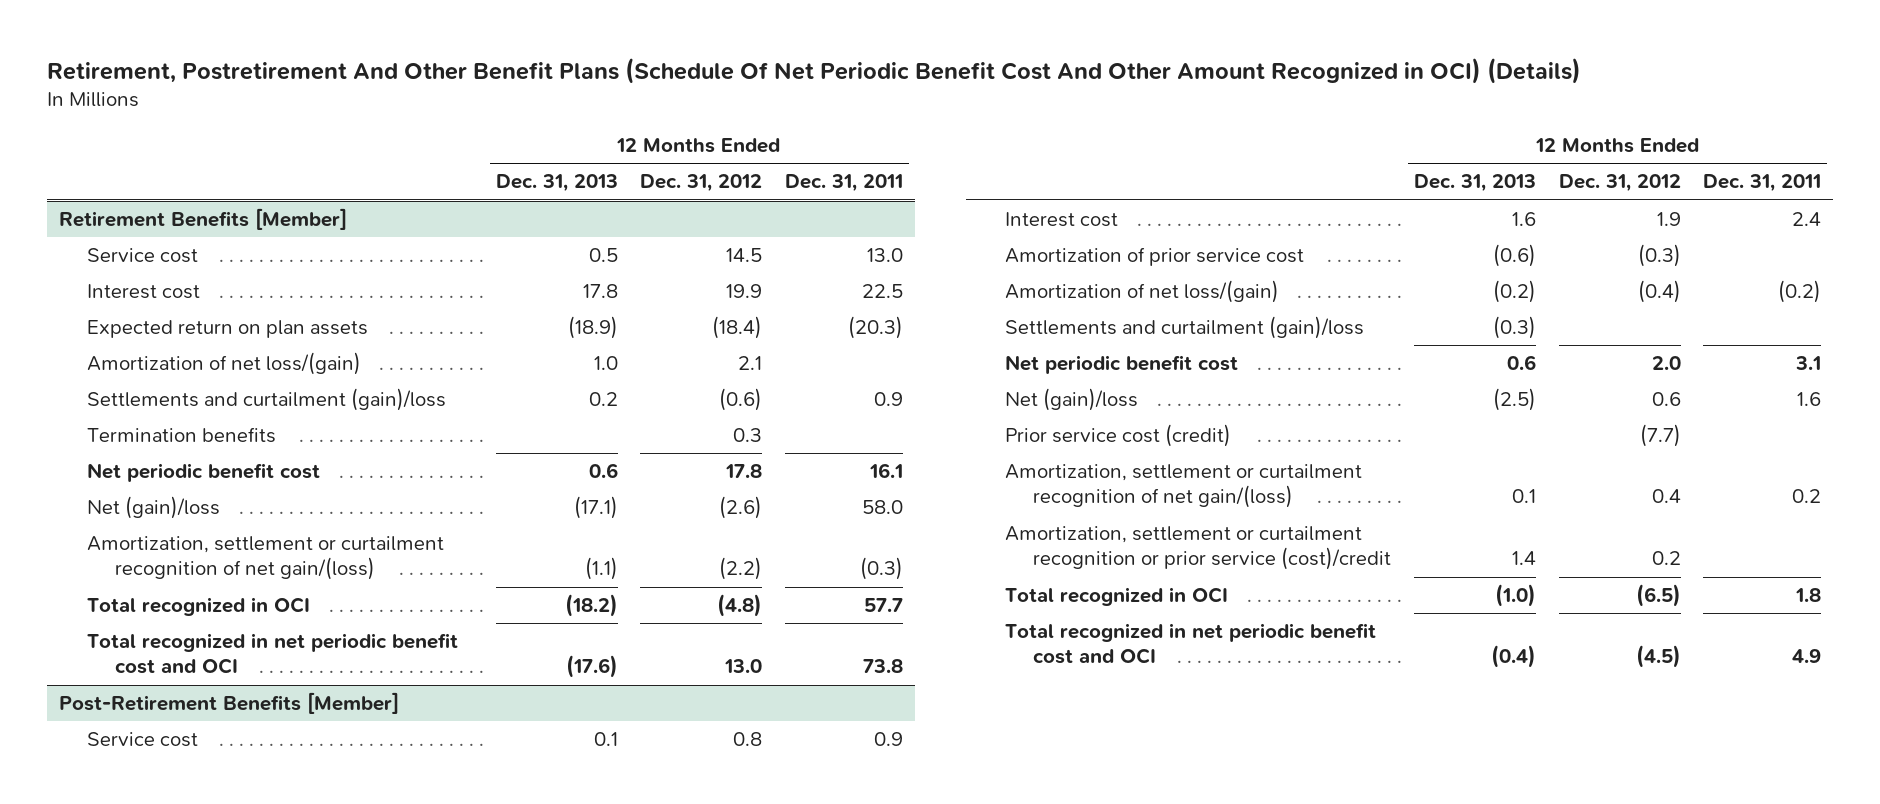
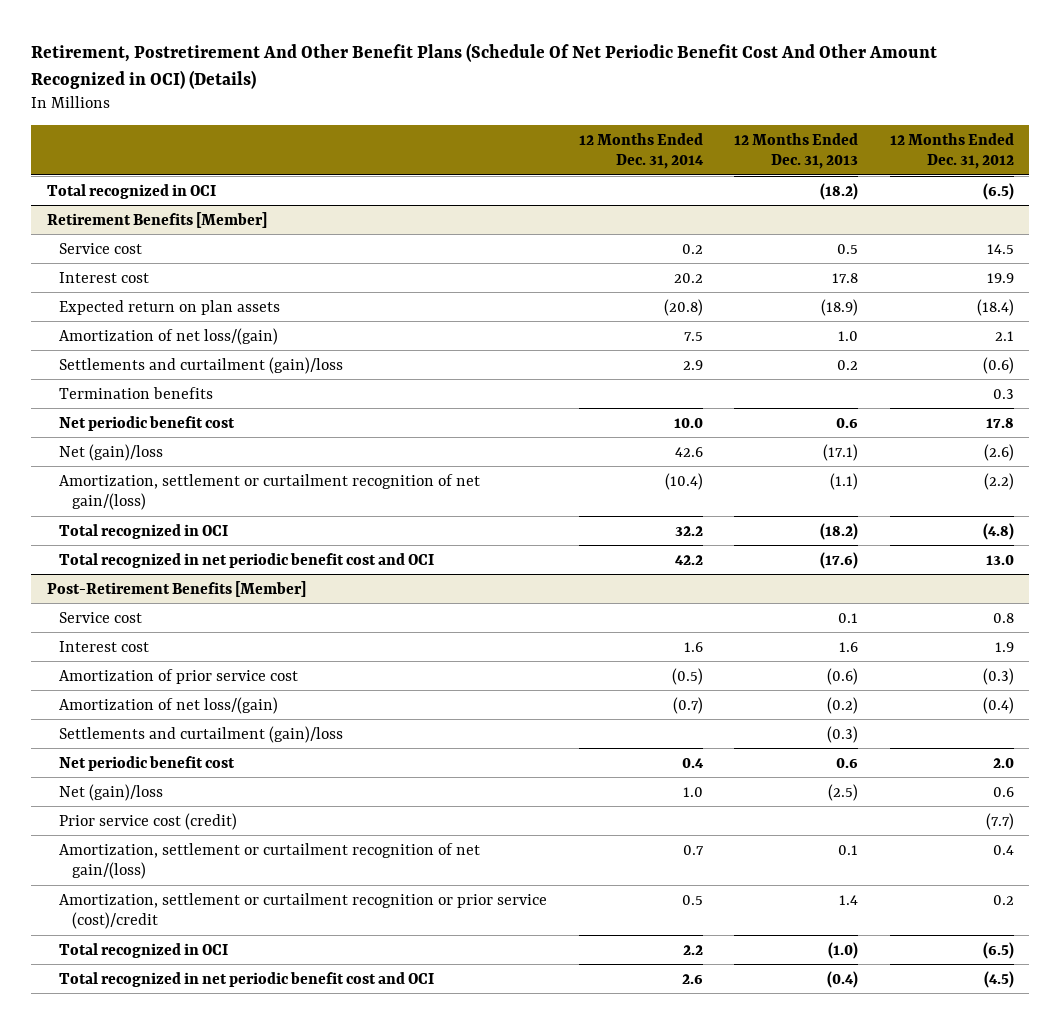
[785,174,904,193] Dec. 31, 2011 -> none
none -> [578,132,704,170] 12 Months Ended Dec. 31, 2014
none -> [46,183,216,199] Total recognized in OCI

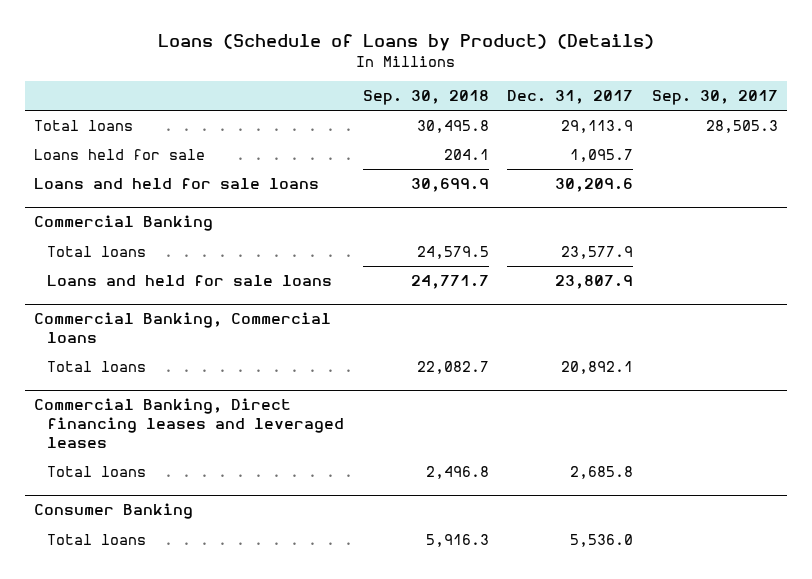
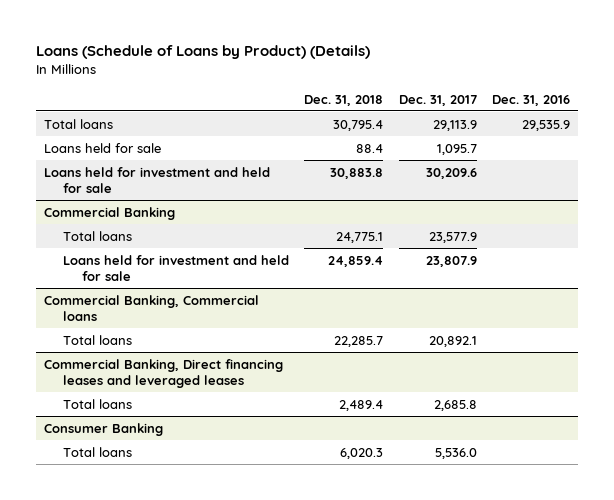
[362,90,489,106] Sep. 30, 2018 -> none
[651,90,778,106] Sep. 30, 2017 -> none
none -> [304,94,384,106] Dec. 31, 2018
none -> [492,94,571,106] Dec. 31, 2016
[34,178,320,190] Loans and held for sale loans -> [43,166,270,193] Loans held for investment and held for sale
[46,275,332,287] Loans and held for sale loans -> [63,254,290,281] Loans held for investment and held for sale

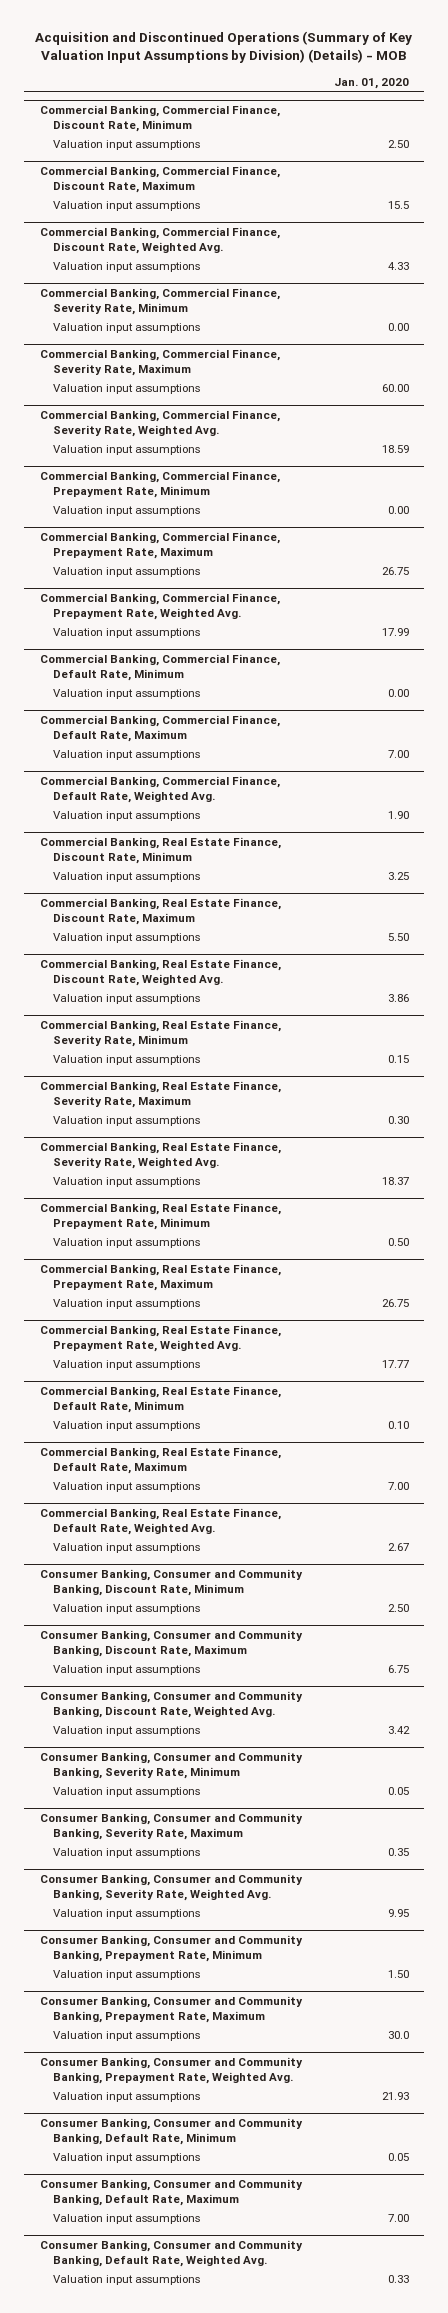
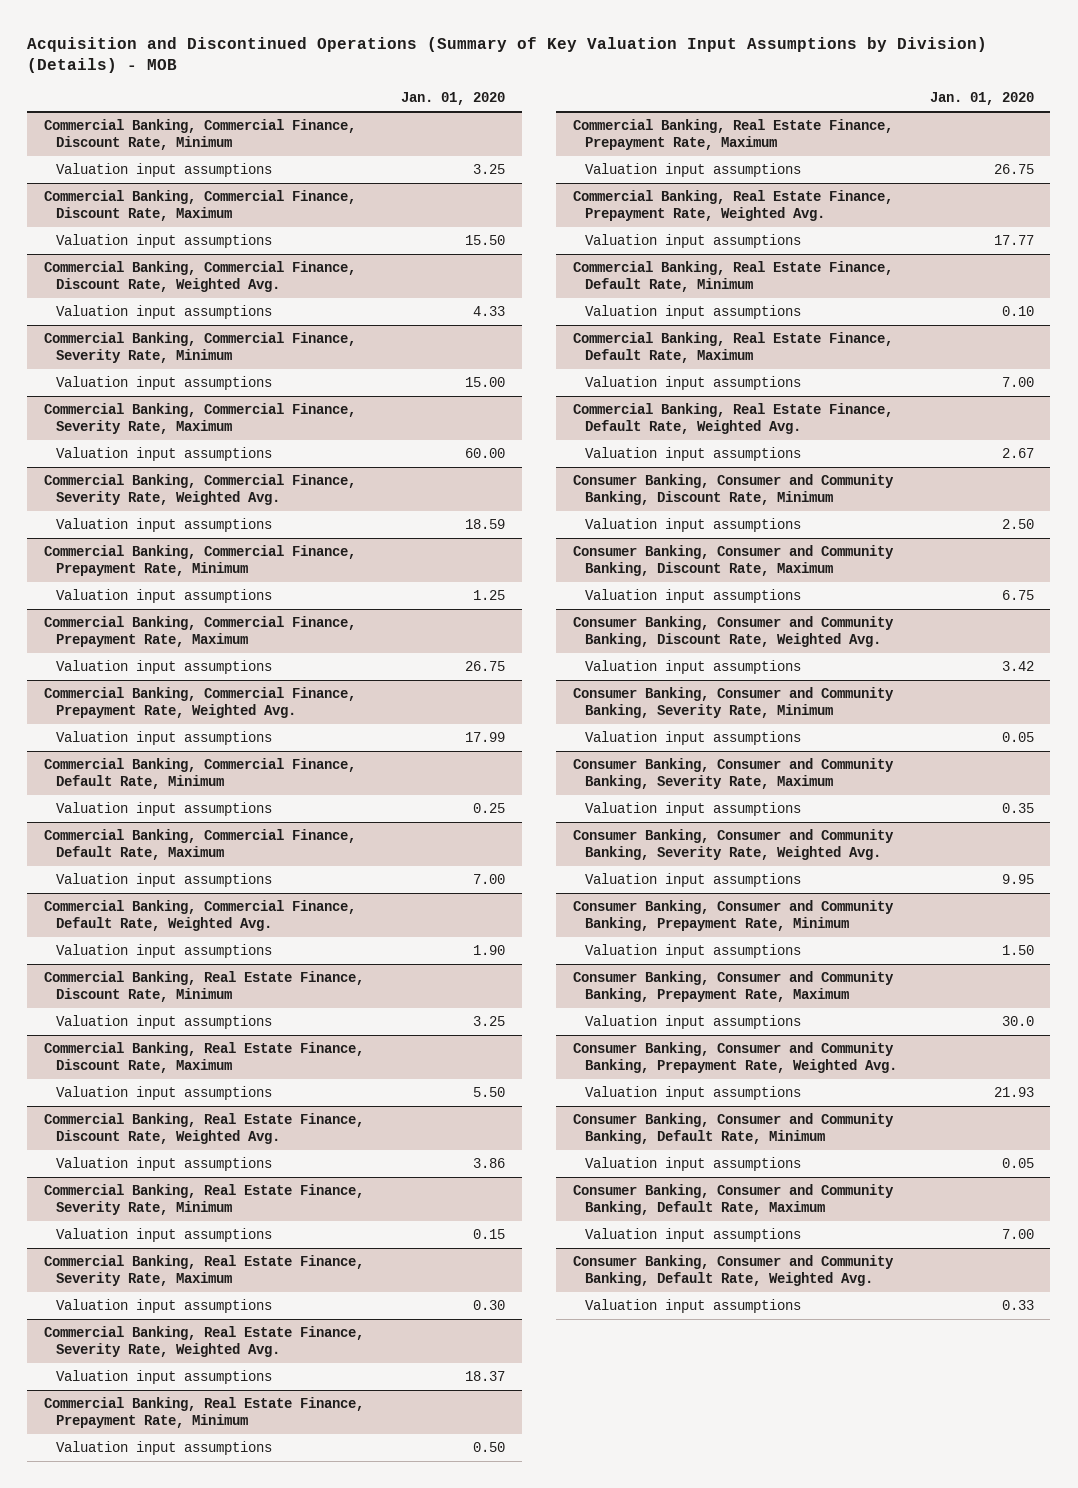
[387,140,409,149] 2.50 -> [472,164,505,175] 3.25
[387,201,409,210] 15.5 -> [464,235,505,246] 15.50
[387,323,409,332] 0.00 -> [464,377,505,388] 15.00
[387,506,409,515] 0.00 -> [472,590,505,601] 1.25
[387,689,409,698] 0.00 -> [472,803,505,814] 0.25

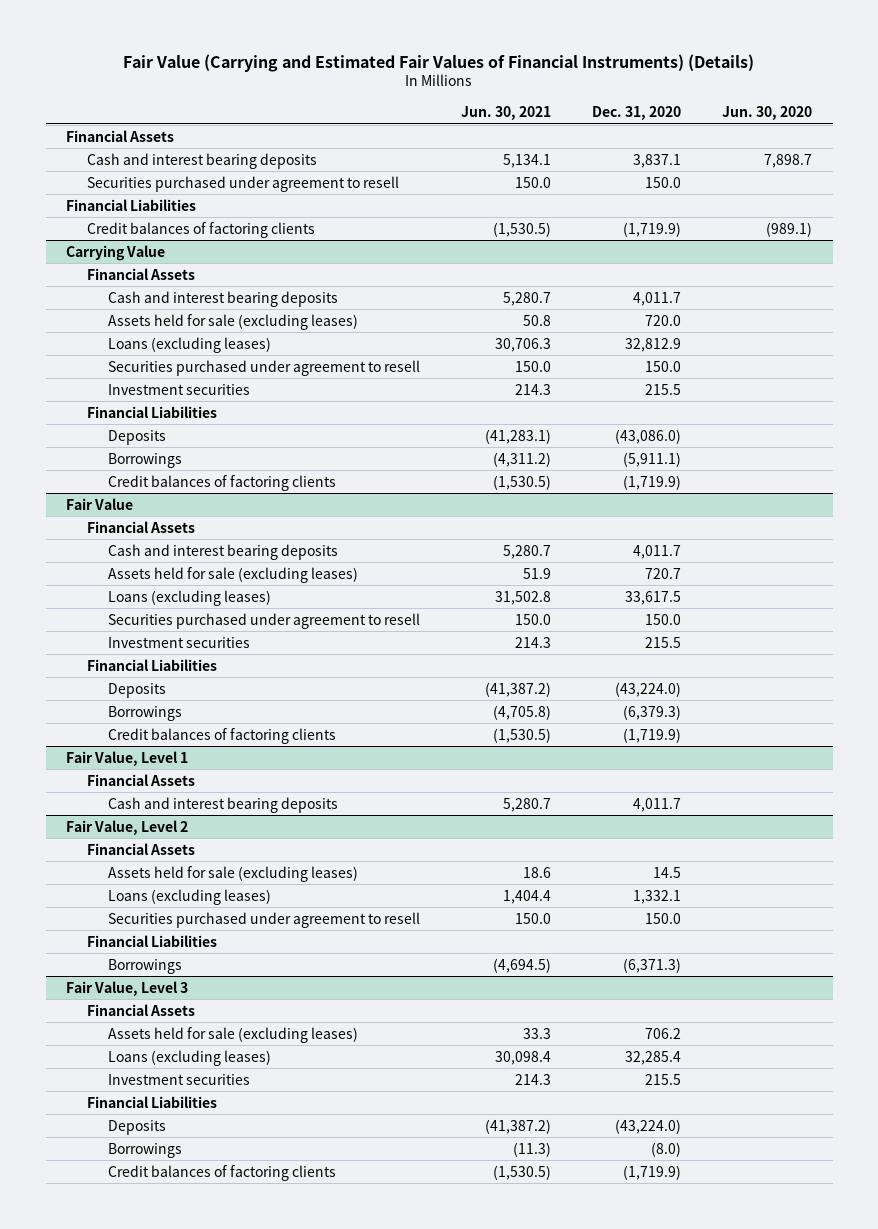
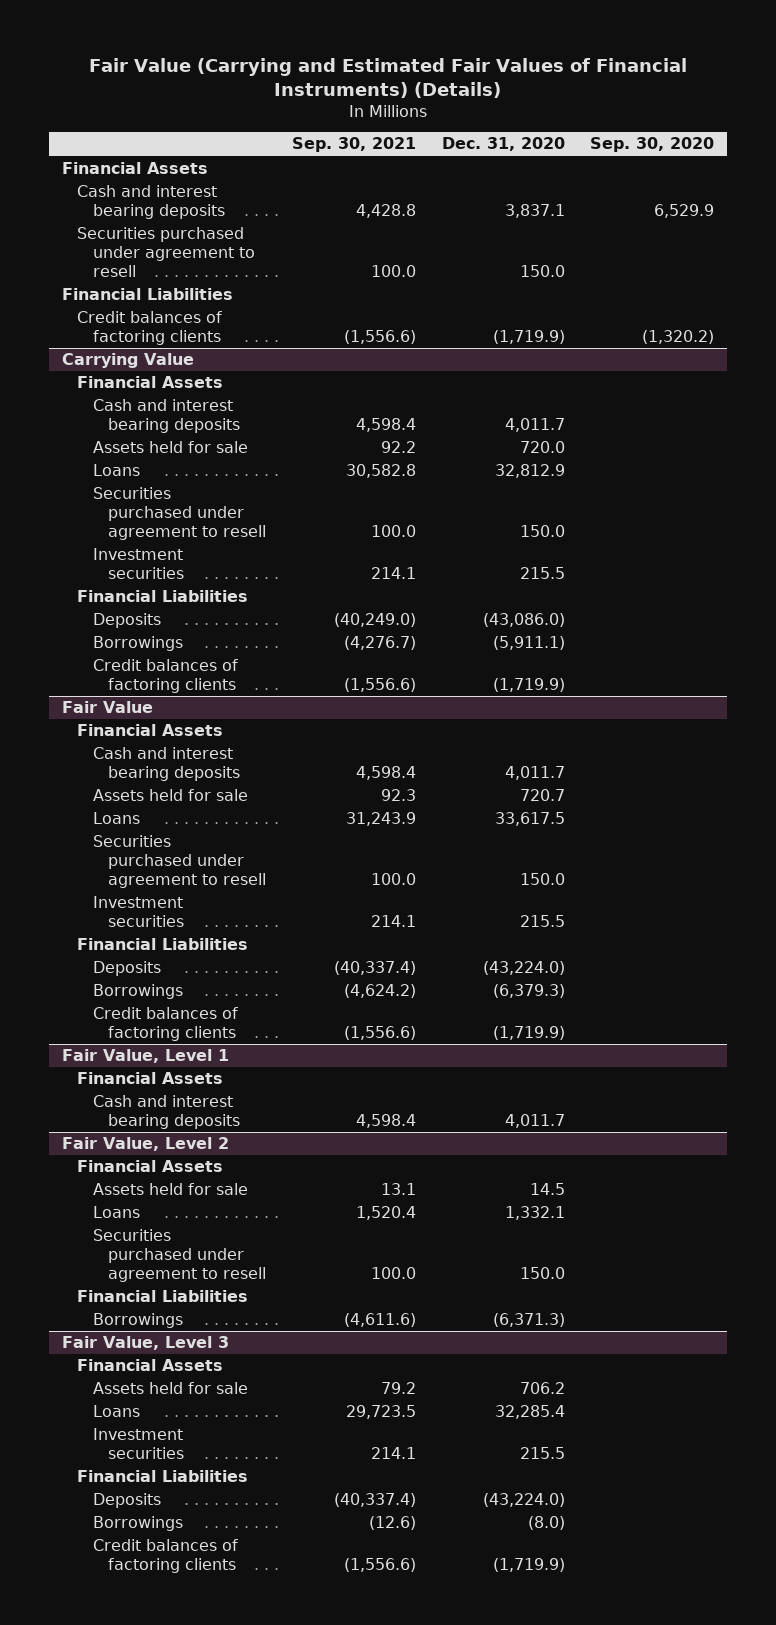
[461,106,552,121] Jun. 30, 2021 -> none
[722,106,813,121] Jun. 30, 2020 -> none
none -> [291,137,416,153] Sep. 30, 2021
none -> [590,137,715,153] Sep. 30, 2020
[108,313,359,330] Assets held for sale (excluding leases) -> [92,441,248,454] Assets held for sale
[108,336,272,353] Loans (excluding leases) -> [92,464,140,477] Loans
[108,566,359,583] Assets held for sale (excluding leases) -> [92,789,248,802] Assets held for sale
[108,589,272,606] Loans (excluding leases) -> [92,812,140,825] Loans
[108,865,359,882] Assets held for sale (excluding leases) -> [92,1183,248,1196] Assets held for sale
[108,888,272,905] Loans (excluding leases) -> [92,1206,140,1219] Loans
[108,1026,359,1043] Assets held for sale (excluding leases) -> [92,1382,248,1395] Assets held for sale
[108,1049,272,1066] Loans (excluding leases) -> [92,1405,140,1418] Loans

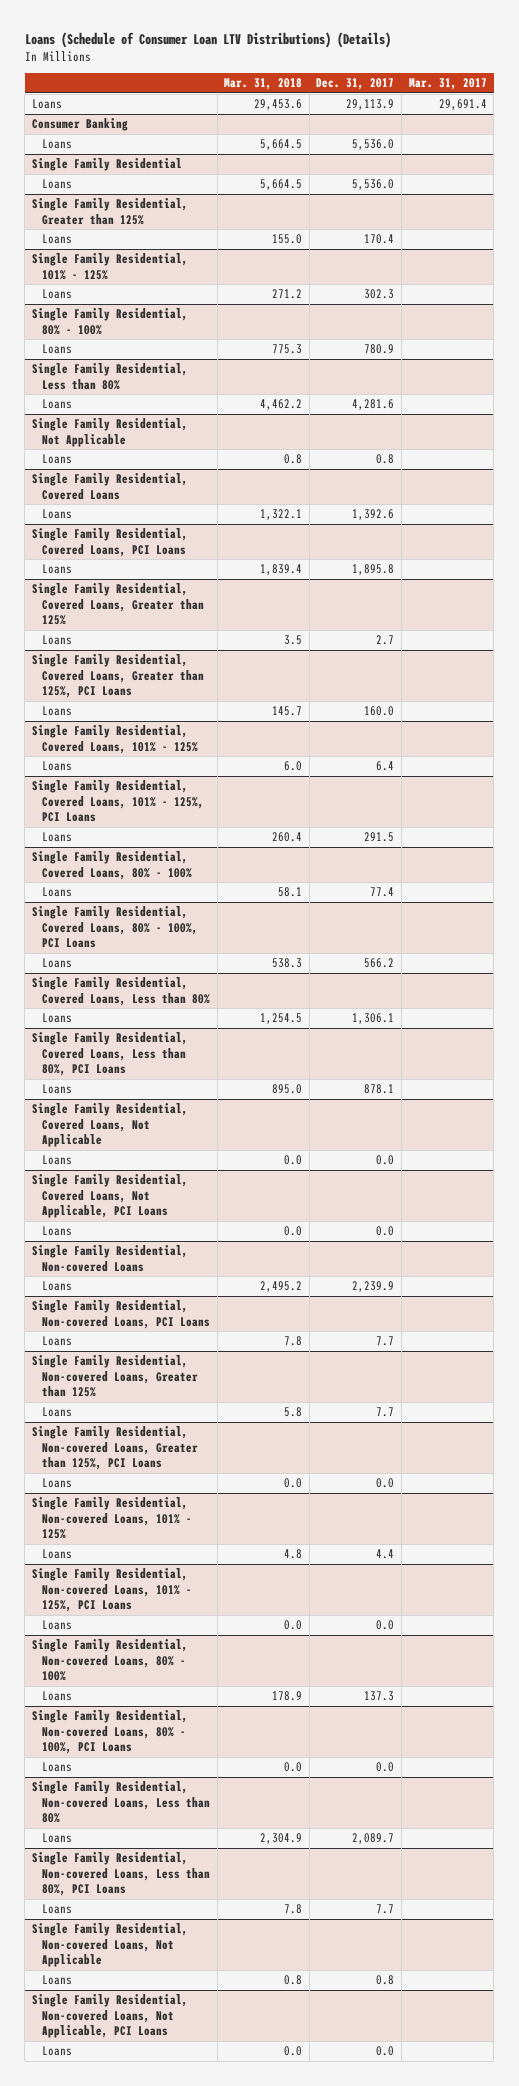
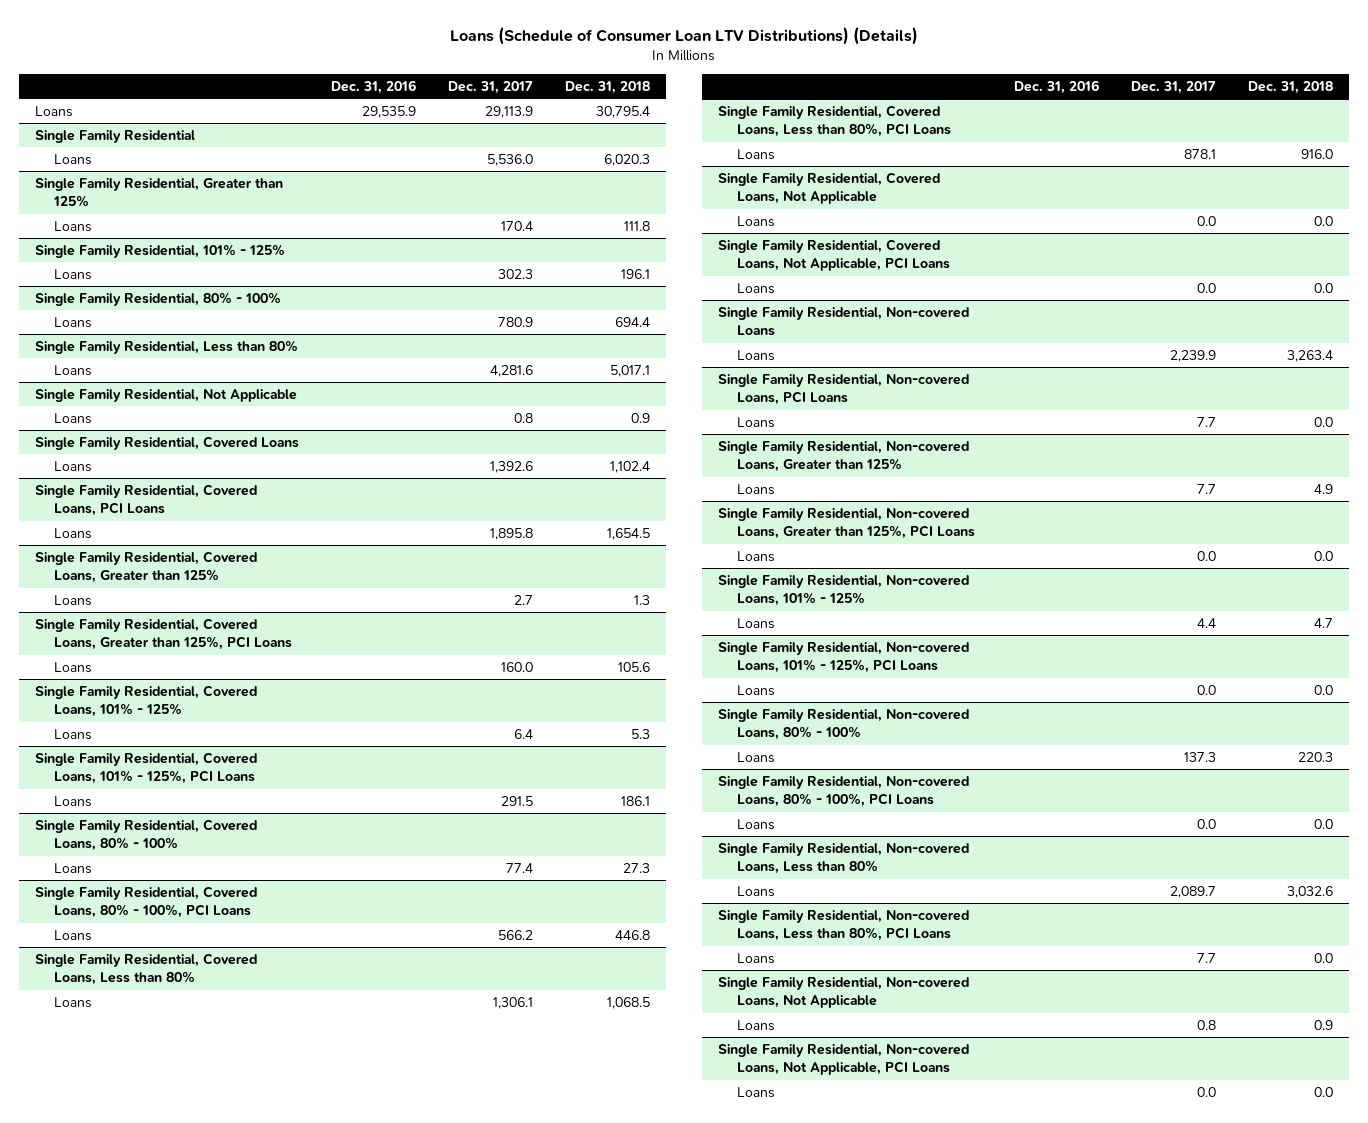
[224,78,303,91] Mar. 31, 2018 -> none
[408,78,487,91] Mar. 31, 2017 -> none
none -> [331,79,417,94] Dec. 31, 2016
none -> [565,80,651,94] Dec. 31, 2018
[31,118,128,132] Consumer Banking -> none
[42,139,73,150] Loans -> none

